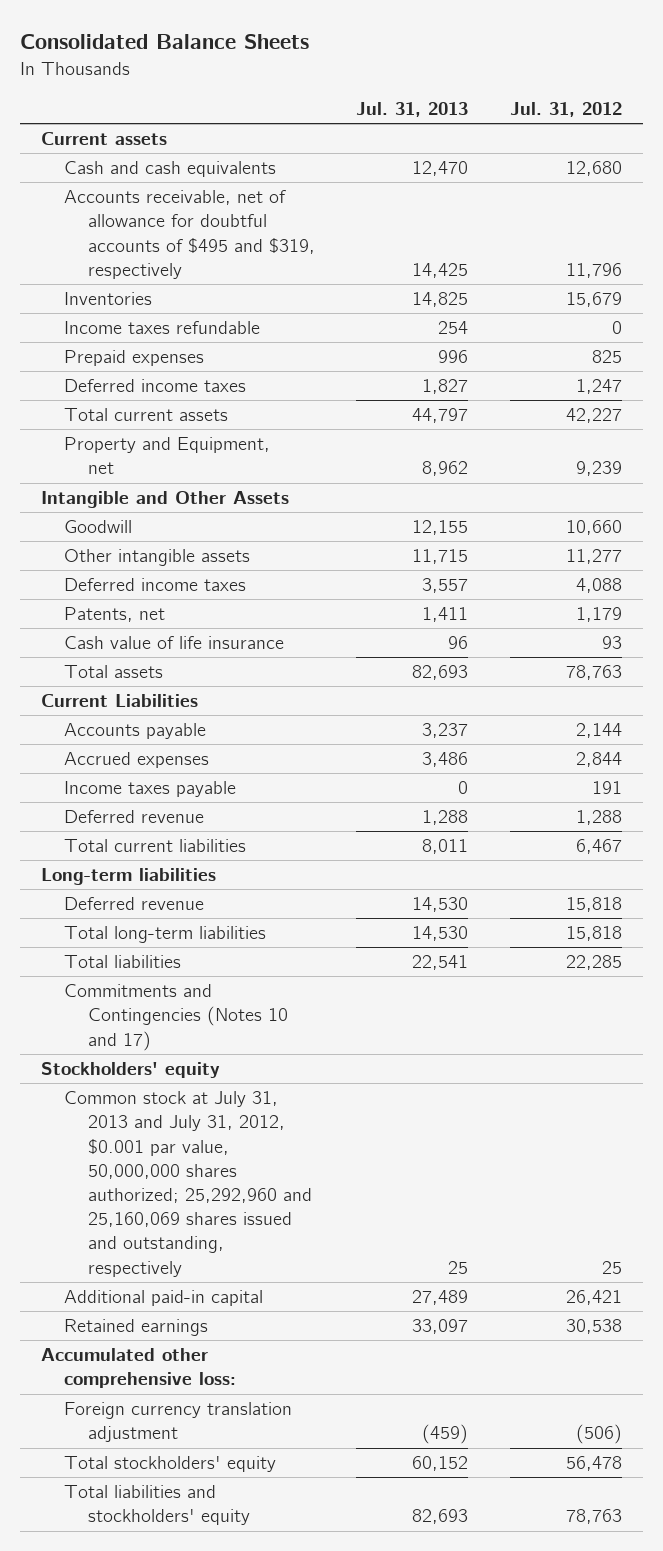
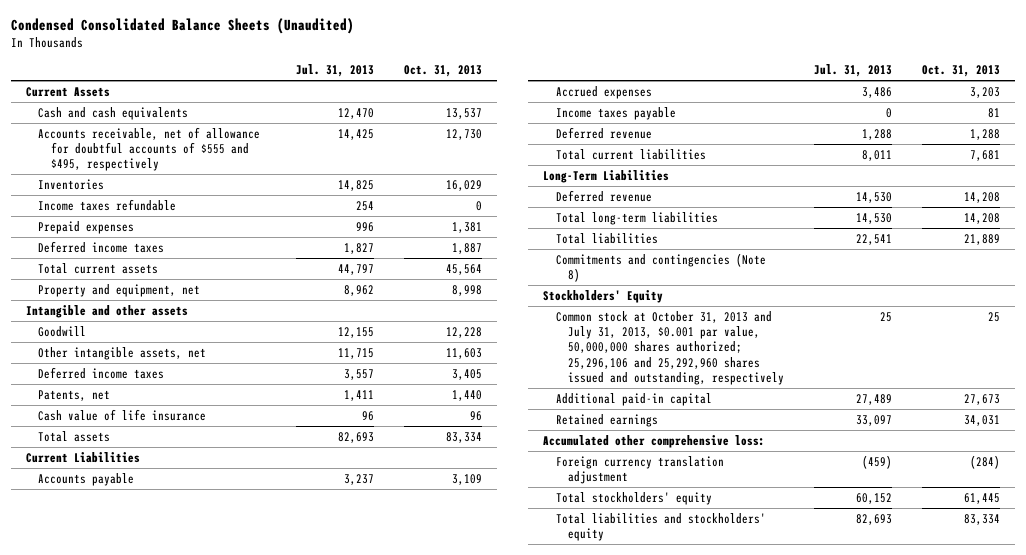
[19,34,309,50] Consolidated Balance Sheets -> [10,18,354,35] Condensed Consolidated Balance Sheets (Unaudited)
[510,101,623,117] Jul. 31, 2012 -> none
none -> [404,65,483,78] Oct. 31, 2013
[40,132,167,146] Current assets -> [25,86,110,97] Current Assets
[64,190,315,279] Accounts receivable, net of allowance for doubtful accounts of $495 and $319, respectively -> [38,126,261,172] Accounts receivable, net of allowance for doubtful accounts of $555 and $495, respectively
[64,437,271,475] Property and Equipment, net -> [38,283,201,297] Property and equipment, net
[40,491,289,509] Intangible and Other Assets -> [25,304,188,318] Intangible and other assets
[64,549,251,567] Other intangible assets -> [38,346,207,360] Other intangible assets, net
[40,868,216,886] Long-term liabilities -> [543,169,670,183] Long-Term Liabilities
[64,984,288,1051] Commitments and Contingencies (Notes 10 and 17) -> [555,252,766,283] Commitments and contingencies (Note 8)
[40,1062,220,1079] Stockholders' equity -> [543,289,664,303] Stockholders' Equity
[64,1091,312,1277] Common stock at July 31, 2013 and July 31, 2012, $0.001 par value, 50,000,000 shares authorized; 25,292,960 and 25,160,069 shares issued and outstanding, respectively -> [555,310,785,386] Common stock at October 31, 2013 and July 31, 2013, $0.001 par value, 50,000,000 shares authorized; 25,296,106 and 25,292,960 shares issued and outstanding, respectively

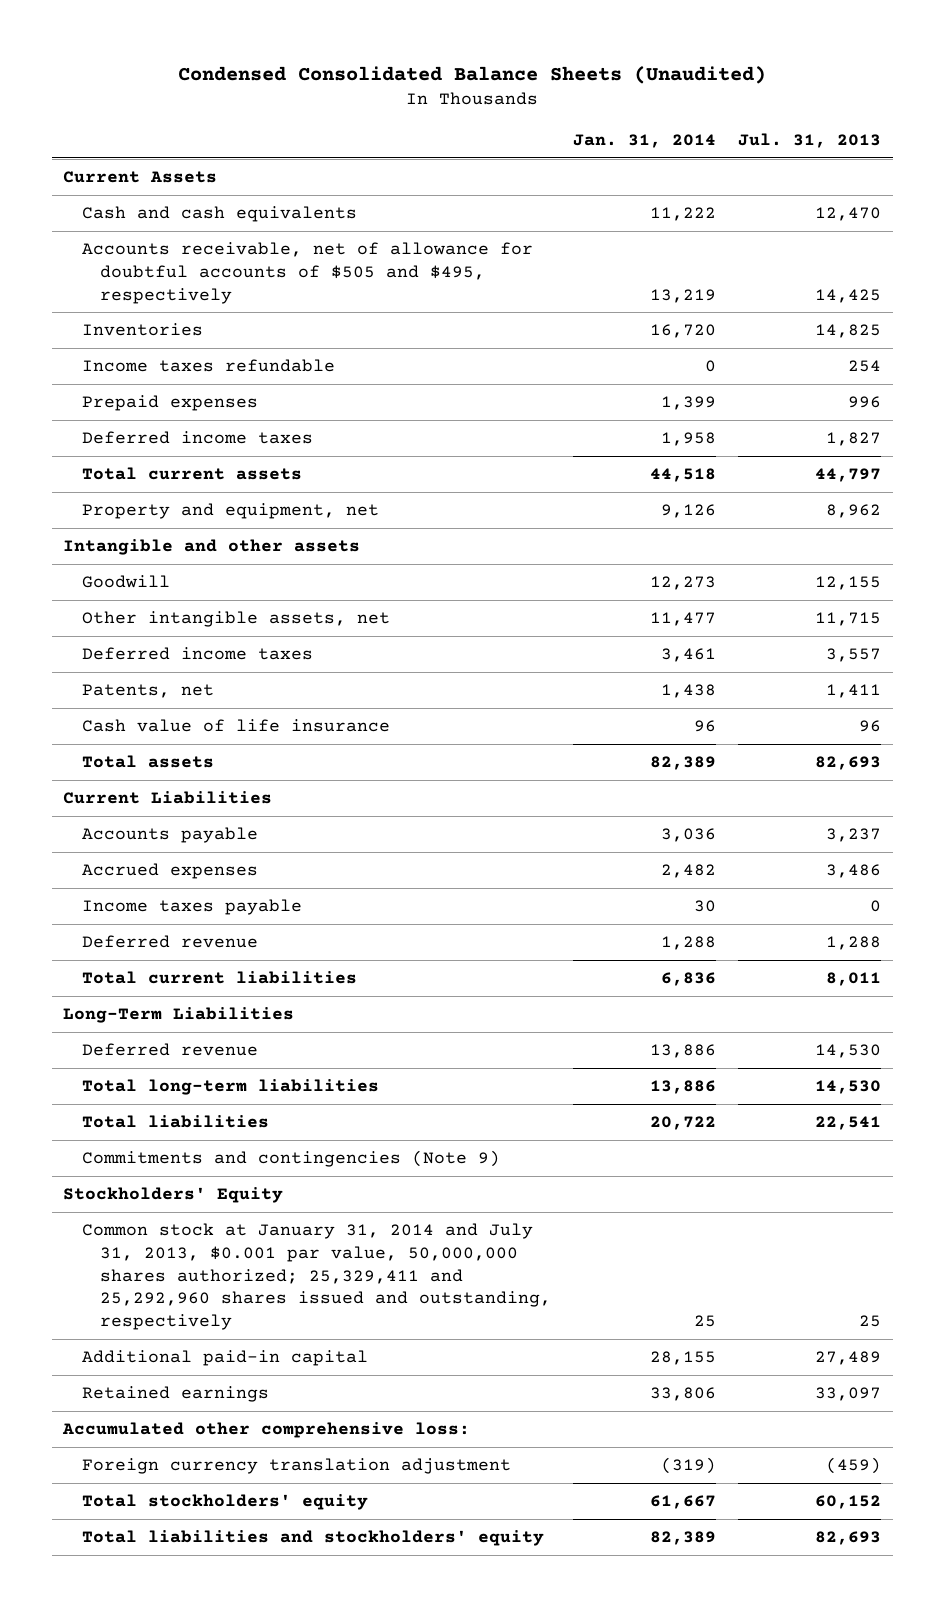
[404,65,483,78] Oct. 31, 2013 -> none
none -> [573,133,717,148] Jan. 31, 2014
[38,126,261,172] Accounts receivable, net of allowance for doubtful accounts of $555 and $495, respectively -> [81,241,533,304] Accounts receivable, net of allowance for doubtful accounts of $505 and $495, respectively
[555,252,766,283] Commitments and contingencies (Note 8) -> [81,1149,500,1167] Commitments and contingencies (Note 9)
[555,310,785,386] Common stock at October 31, 2013 and July 31, 2013, $0.001 par value, 50,000,000 shares authorized; 25,296,106 and 25,292,960 shares issued and outstanding, respectively -> [81,1222,551,1331] Common stock at January 31, 2014 and July 31, 2013, $0.001 par value, 50,000,000 shares authorized; 25,329,411 and 25,292,960 shares issued and outstanding, respectively

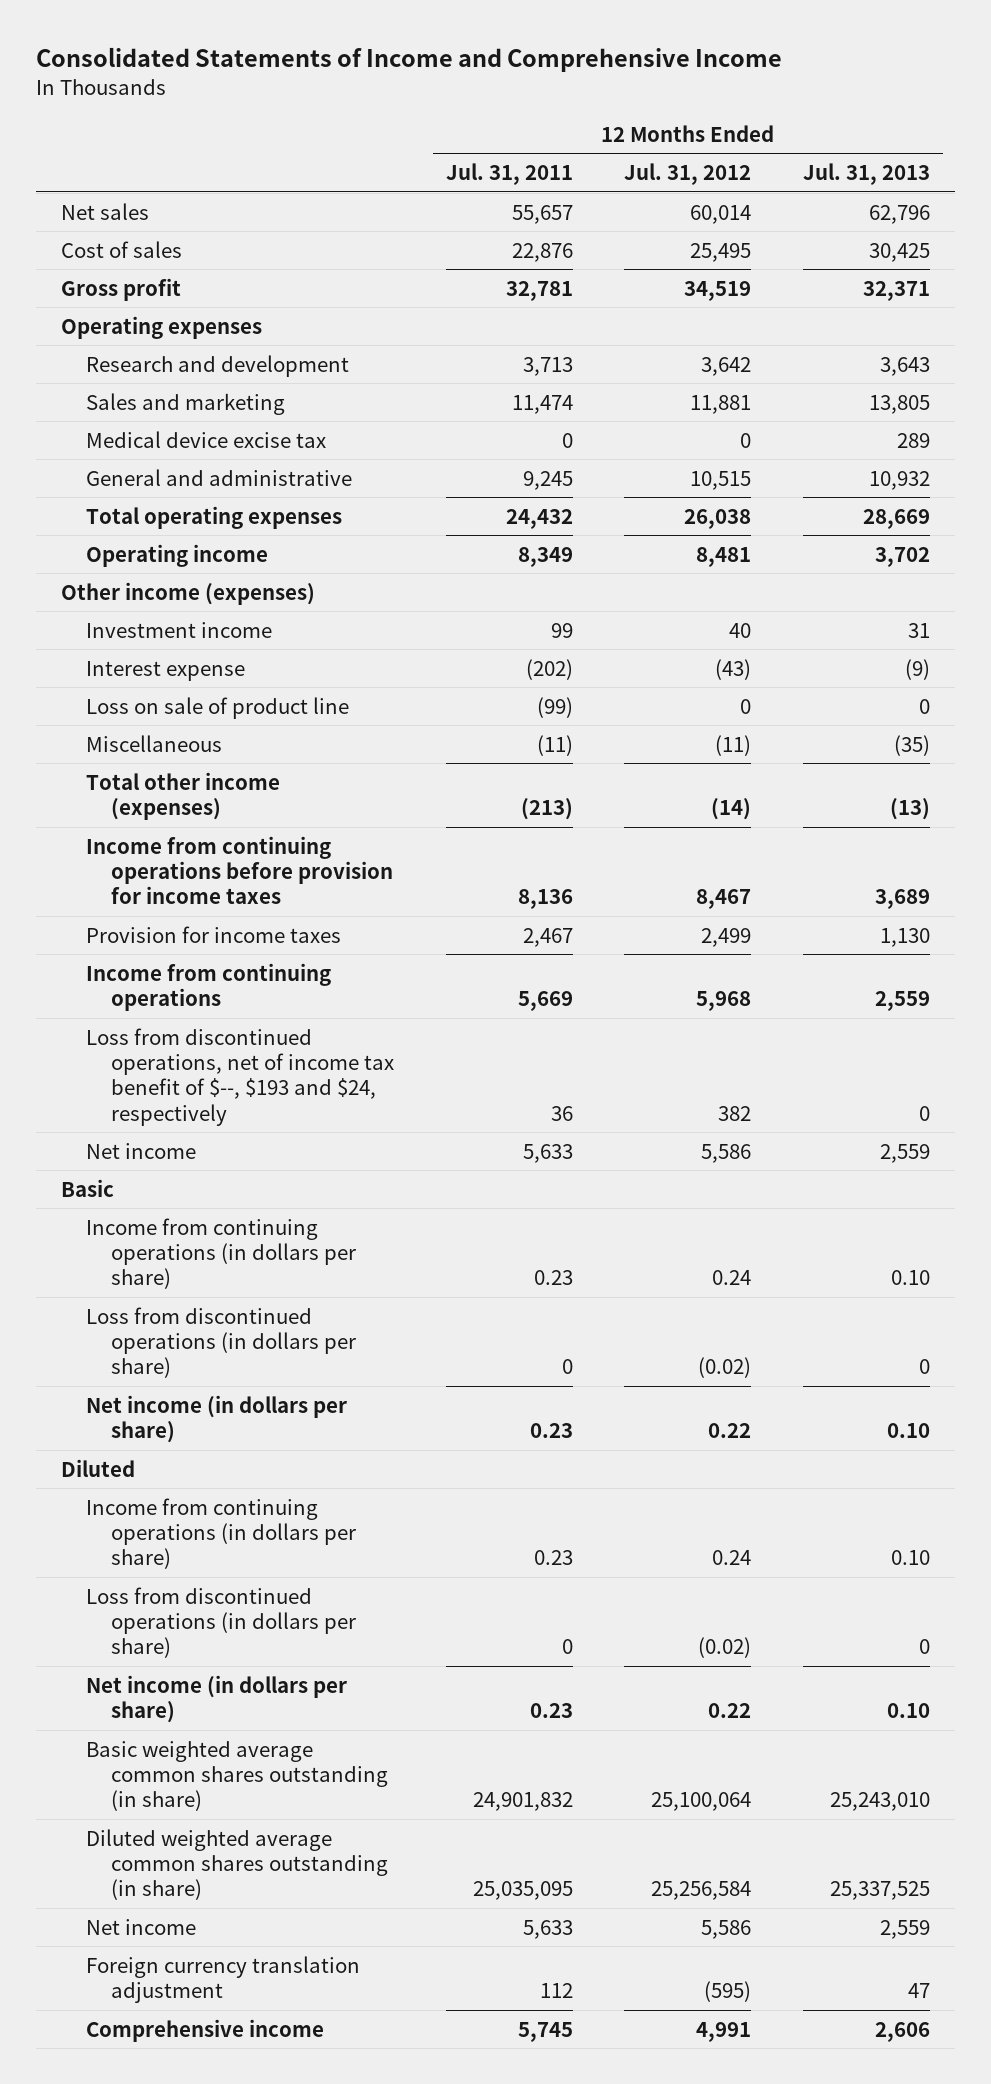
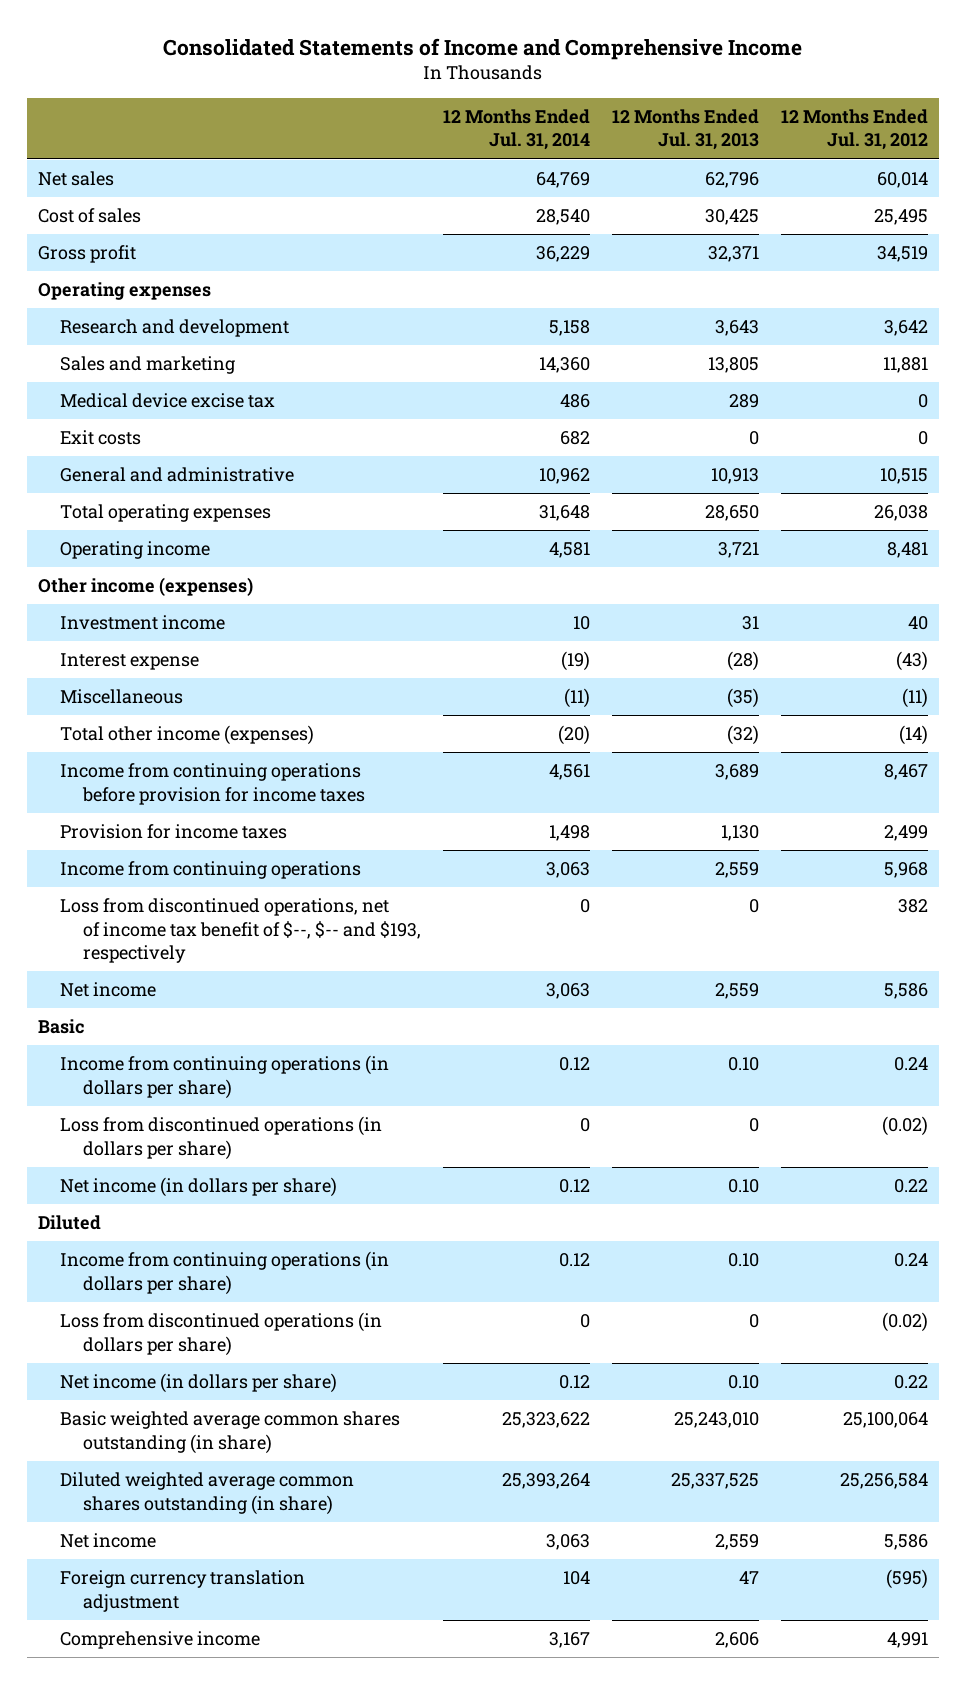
[445,163,573,186] Jul. 31, 2011 -> none
none -> [442,108,590,151] 12 Months Ended Jul. 31, 2014
none -> [60,430,142,446] Exit costs
[868,470,930,490] 10,932 -> [710,468,759,485] 10,913
[862,508,930,529] 28,669 -> [704,505,759,522] 28,650
[874,546,930,567] 3,702 -> [717,542,759,559] 3,721
[86,696,350,719] Loss on sale of product line -> none
[904,658,930,680] (9) -> [726,651,759,672] (28)
[889,797,930,820] (13) -> [726,725,759,746] (32)
[86,1027,395,1126] Loss from discontinued operations, net of income tax benefit of $--, $193 and $24, respectively -> [60,898,421,964] Loss from discontinued operations, net of income tax benefit of $--, $-- and $193, respectively

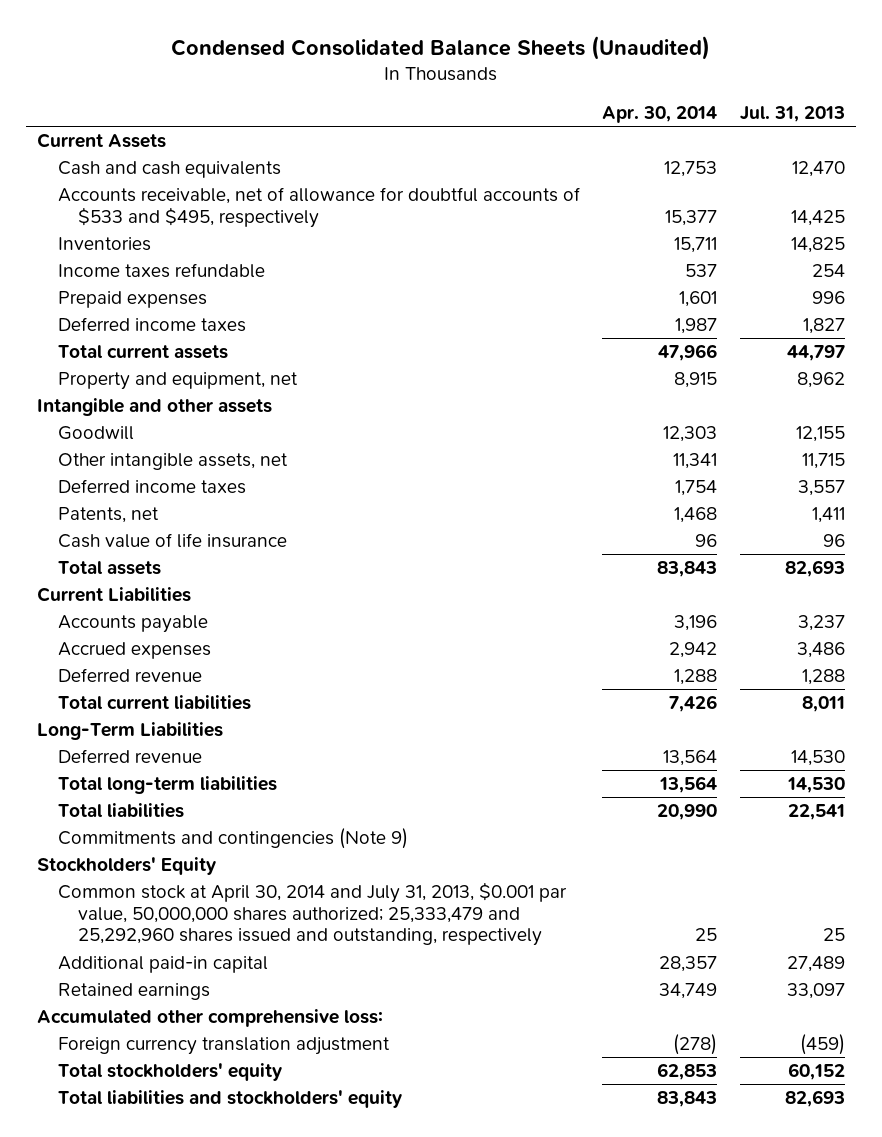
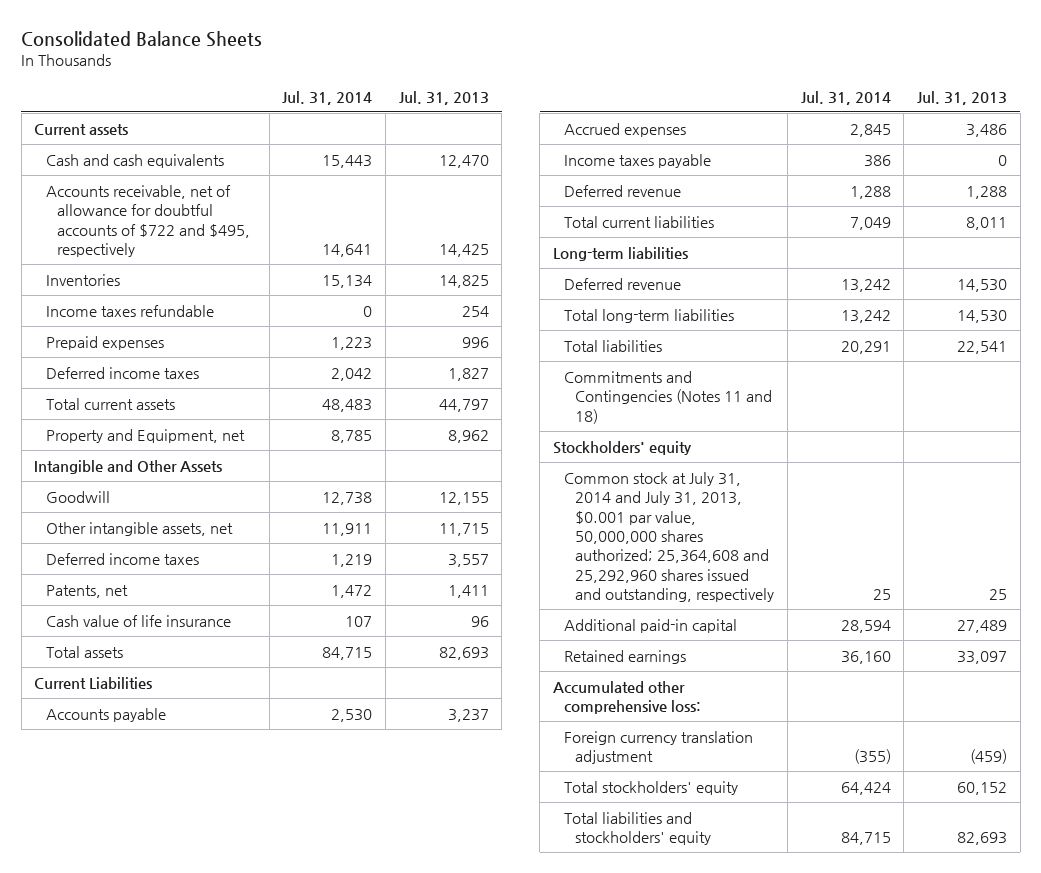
[171,35,711,60] Condensed Consolidated Balance Sheets (Unaudited) -> [21,30,263,47] Consolidated Balance Sheets
[602,106,718,124] Apr. 30, 2014 -> none
none -> [282,90,373,105] Jul. 31, 2014
[37,133,167,149] Current Assets -> [34,123,129,135] Current assets
[57,187,580,228] Accounts receivable, net of allowance for doubtful accounts of $533 and $495, respectively -> [45,184,250,257] Accounts receivable, net of allowance for doubtful accounts of $722 and $495, respectively
[57,372,298,391] Property and equipment, net -> [45,428,245,443] Property and Equipment, net
[37,398,273,417] Intangible and other assets -> [34,459,223,474] Intangible and Other Assets
none -> [564,153,712,168] Income taxes payable
[37,722,224,741] Long-Term Liabilities -> [552,246,688,261] Long-term liabilities
[57,828,408,850] Commitments and contingencies (Note 9) -> [564,370,773,424] Commitments and Contingencies (Notes 11 and 18)
[37,857,217,876] Stockholders' Equity -> [552,440,692,455] Stockholders' equity
[57,882,567,947] Common stock at April 30, 2014 and July 31, 2013, $0.001 par value, 50,000,000 shares authorized; 25,333,479 and 25,292,960 shares issued and outstanding, respectively -> [564,471,775,603] Common stock at July 31, 2014 and July 31, 2013, $0.001 par value, 50,000,000 shares authorized; 25,364,608 and 25,292,960 shares issued and outstanding, respectively

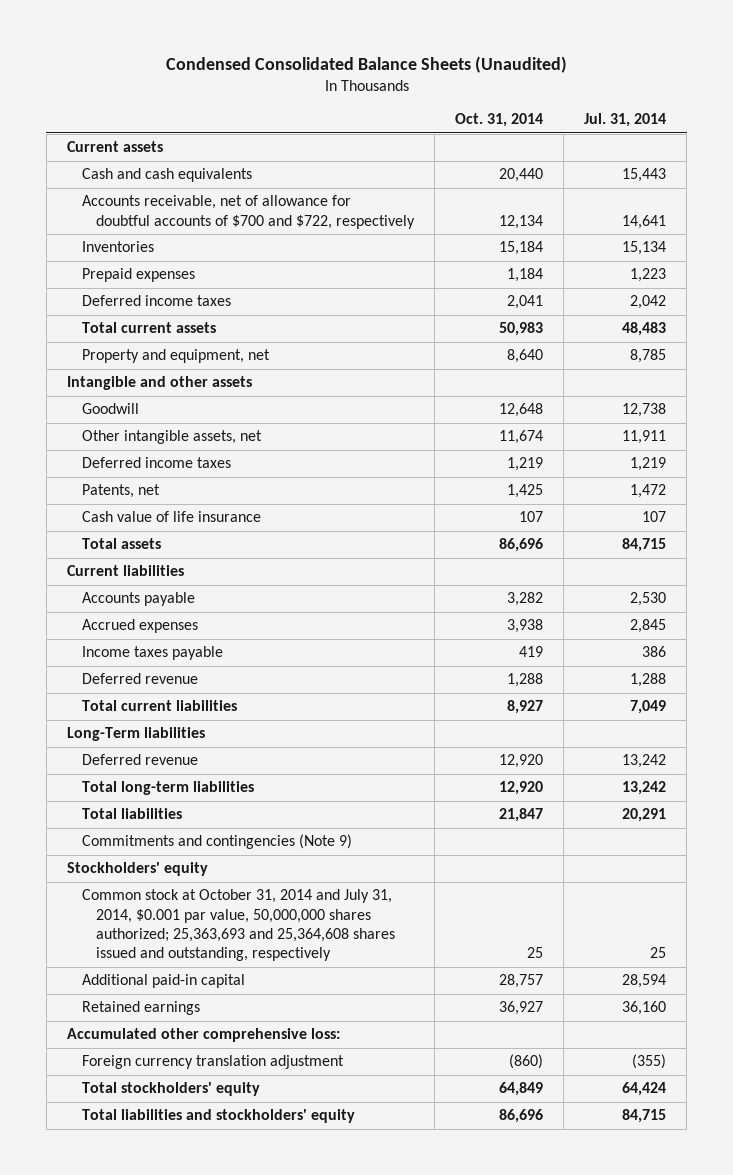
[21,30,263,47] Consolidated Balance Sheets -> [165,56,567,74] Condensed Consolidated Balance Sheets (Unaudited)
[398,90,489,105] Jul. 31, 2013 -> none
none -> [455,113,544,128] Oct. 31, 2014
[45,184,250,257] Accounts receivable, net of allowance for doubtful accounts of $722 and $495, respectively -> [81,195,416,229] Accounts receivable, net of allowance for doubtful accounts of $700 and $722, respectively
[45,304,214,317] Income taxes refundable -> none
[45,428,245,443] Property and Equipment, net -> [81,349,270,364] Property and equipment, net
[34,459,223,474] Intangible and Other Assets -> [66,376,252,391] Intangible and other assets
[34,676,153,689] Current Liabilities -> [66,565,184,577] Current liabilities
[552,246,688,261] Long-term liabilities -> [66,727,205,742] Long-Term liabilities
[564,370,773,424] Commitments and Contingencies (Notes 11 and 18) -> [81,834,352,850] Commitments and contingencies (Note 9)
[564,471,775,603] Common stock at July 31, 2014 and July 31, 2013, $0.001 par value, 50,000,000 shares authorized; 25,364,608 and 25,292,960 shares issued and outstanding, respectively -> [81,889,396,962] Common stock at October 31, 2014 and July 31, 2014, $0.001 par value, 50,000,000 shares authorized; 25,363,693 and 25,364,608 shares issued and outstanding, respectively

